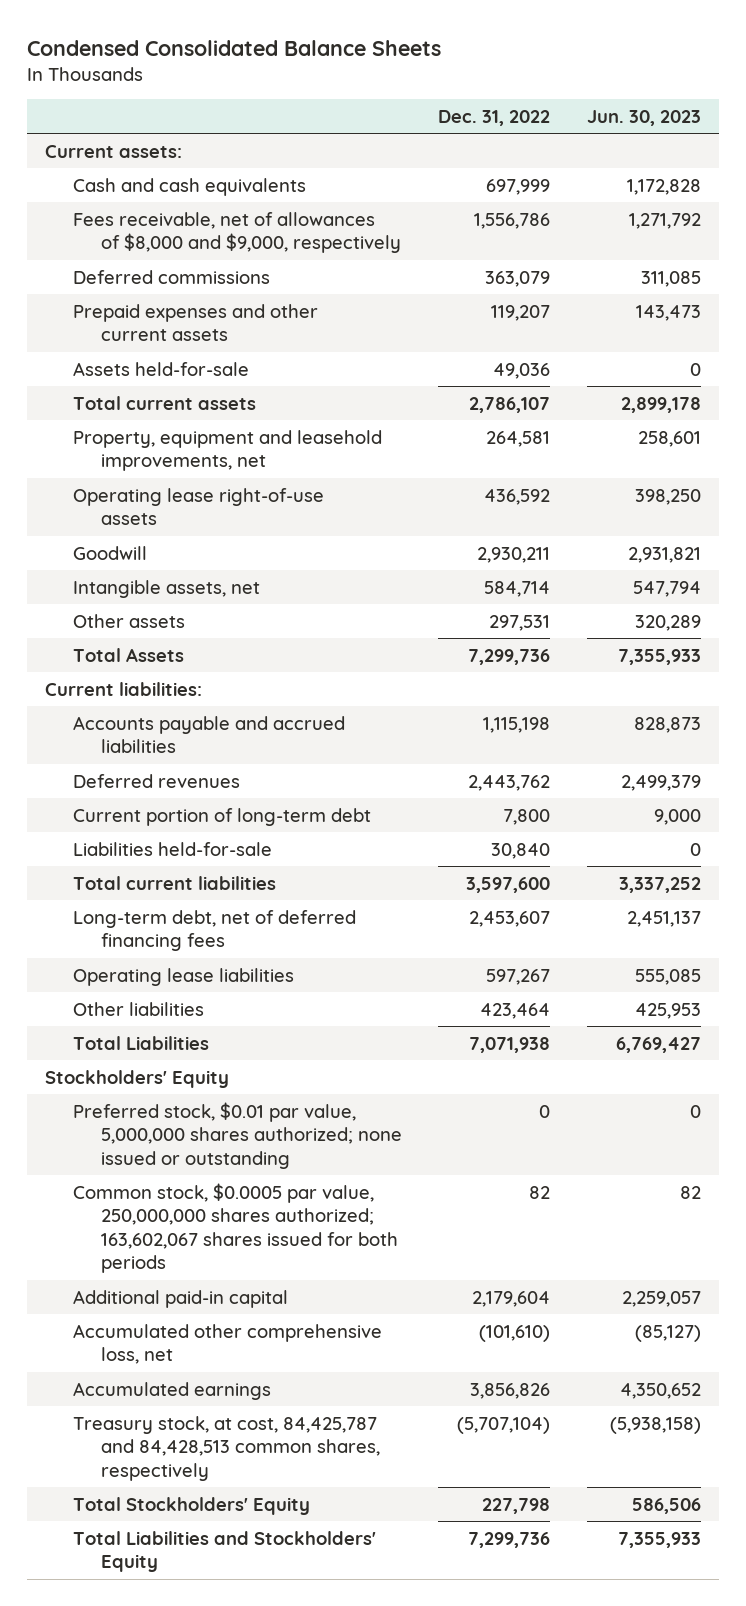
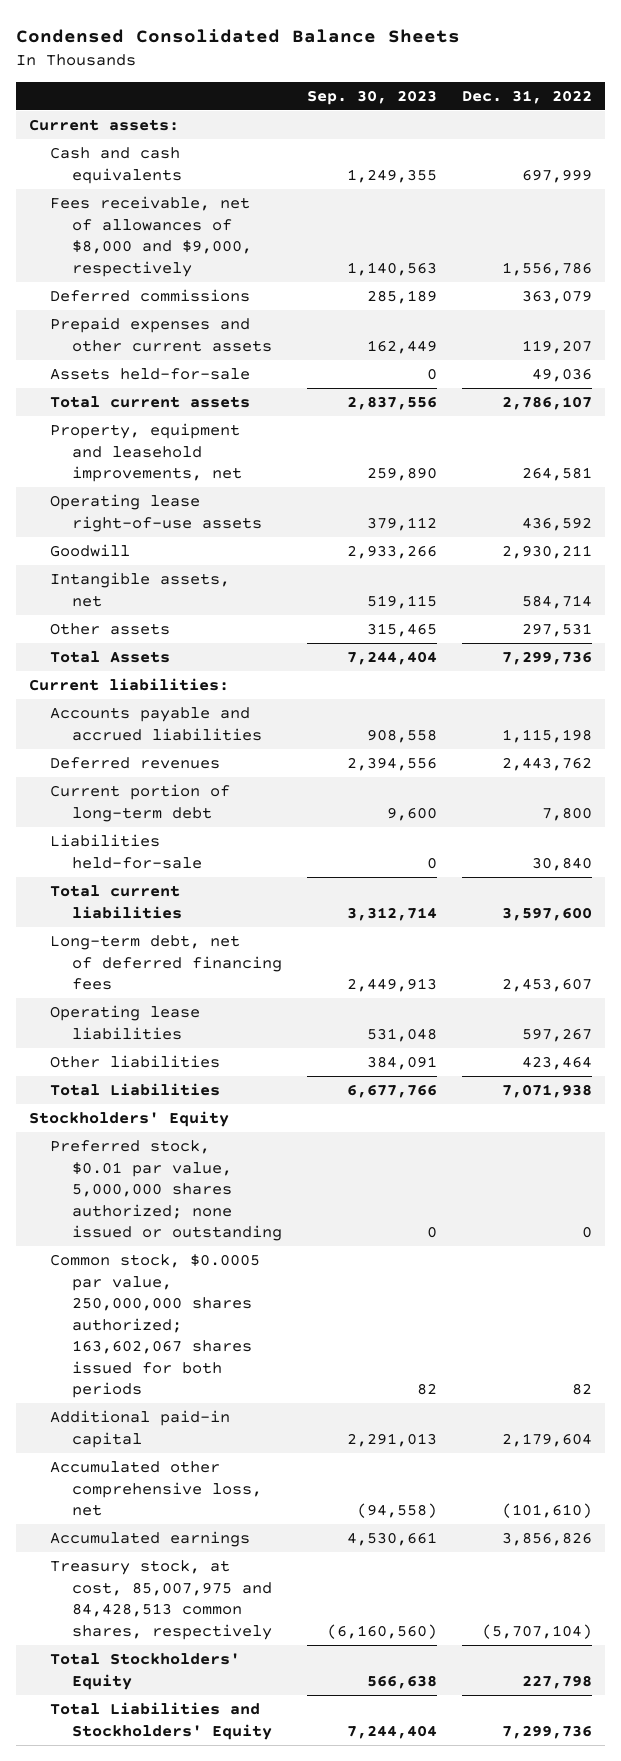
[586,110,701,127] Jun. 30, 2023 -> none
none -> [307,89,438,105] Sep. 30, 2023
[73,1415,381,1481] Treasury stock, at cost, 84,425,787 and 84,428,513 common shares, respectively -> [50,1560,273,1640] Treasury stock, at cost, 85,007,975 and 84,428,513 common shares, respectively

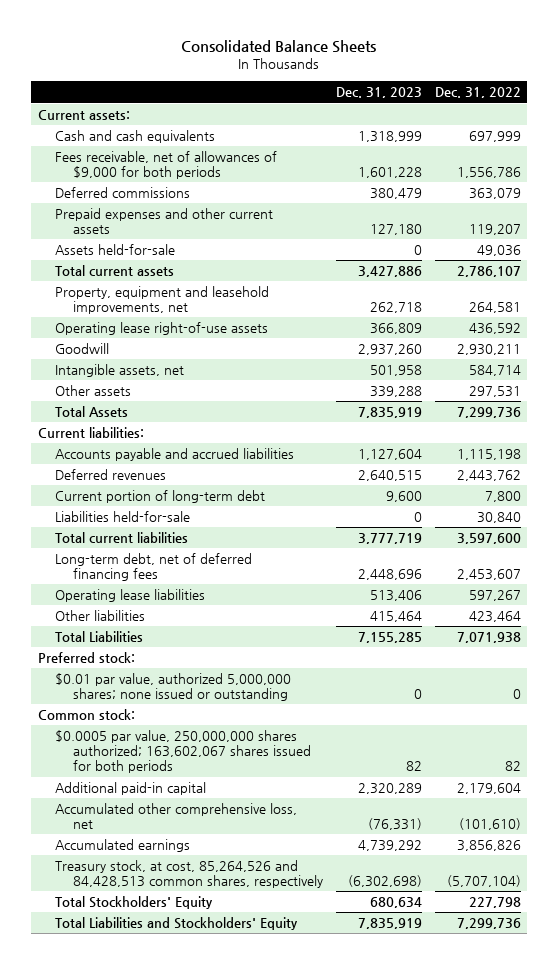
[16,29,461,44] Condensed Consolidated Balance Sheets -> [181,40,377,54] Consolidated Balance Sheets
[307,89,438,105] Sep. 30, 2023 -> none
none -> [335,87,422,99] Dec. 31, 2023
[50,196,253,277] Fees receivable, net of allowances of $8,000 and $9,000, respectively -> [55,151,278,180] Fees receivable, net of allowances of $9,000 for both periods
[28,1111,229,1128] Stockholders' Equity -> none
none -> [37,652,135,664] Preferred stock:
[50,1140,283,1242] Preferred stock, $0.01 par value, 5,000,000 shares authorized; none issued or outstanding -> [55,673,292,702] $0.01 par value, authorized 5,000,000 shares; none issued or outstanding
none -> [37,709,135,721] Common stock:
[50,1254,261,1399] Common stock, $0.0005 par value, 250,000,000 shares authorized; 163,602,067 shares issued for both periods -> [55,730,311,774] $0.0005 par value, 250,000,000 shares authorized; 163,602,067 shares issued for both periods
[50,1560,273,1640] Treasury stock, at cost, 85,007,975 and 84,428,513 common shares, respectively -> [55,860,323,889] Treasury stock, at cost, 85,264,526 and 84,428,513 common shares, respectively

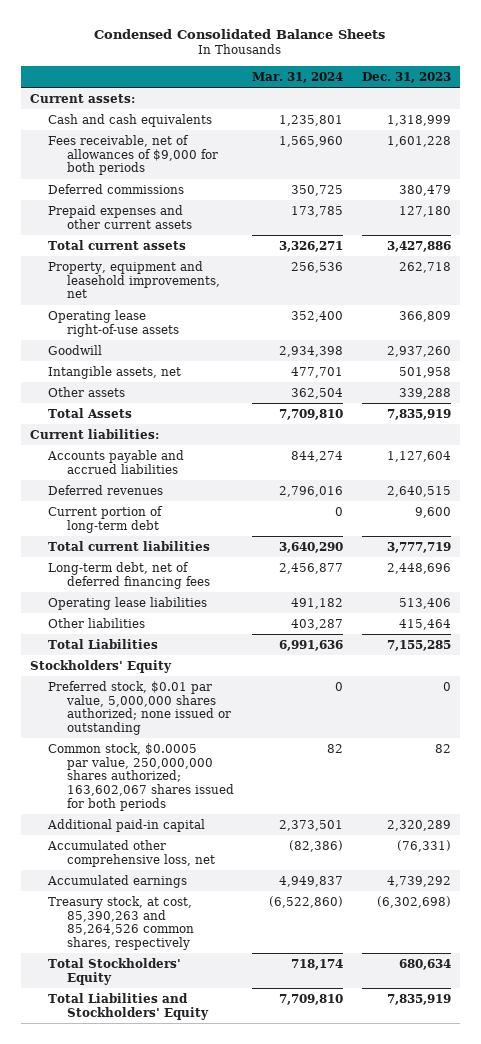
[181,40,377,54] Consolidated Balance Sheets -> [94,28,386,39] Condensed Consolidated Balance Sheets
[434,87,521,99] Dec. 31, 2022 -> none
none -> [252,71,344,83] Mar. 31, 2024
[55,244,176,256] Assets held-for-sale -> none
[55,511,191,523] Liabilities held-for-sale -> none
[37,652,135,664] Preferred stock: -> none
[37,709,135,721] Common stock: -> none
none -> [30,659,173,673] Stockholders' Equity
[55,673,292,702] $0.01 par value, authorized 5,000,000 shares; none issued or outstanding -> [48,680,231,735] Preferred stock, $0.01 par value, 5,000,000 shares authorized; none issued or outstanding
[55,730,311,774] $0.0005 par value, 250,000,000 shares authorized; 163,602,067 shares issued for both periods -> [48,742,234,811] Common stock, $0.0005 par value, 250,000,000 shares authorized; 163,602,067 shares issued for both periods
[55,860,323,889] Treasury stock, at cost, 85,264,526 and 84,428,513 common shares, respectively -> [48,895,194,950] Treasury stock, at cost, 85,390,263 and 85,264,526 common shares, respectively

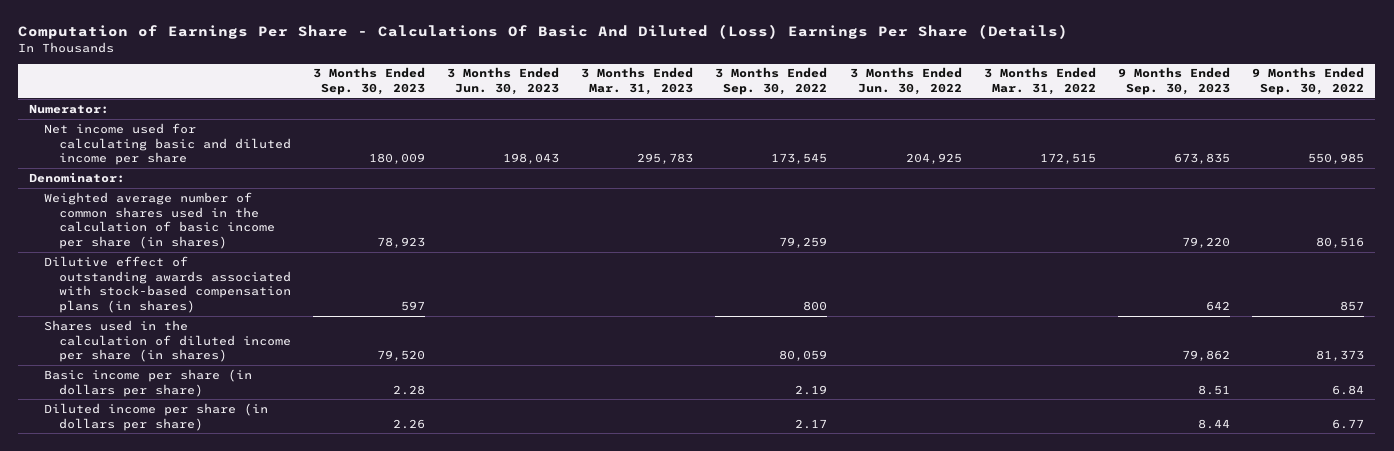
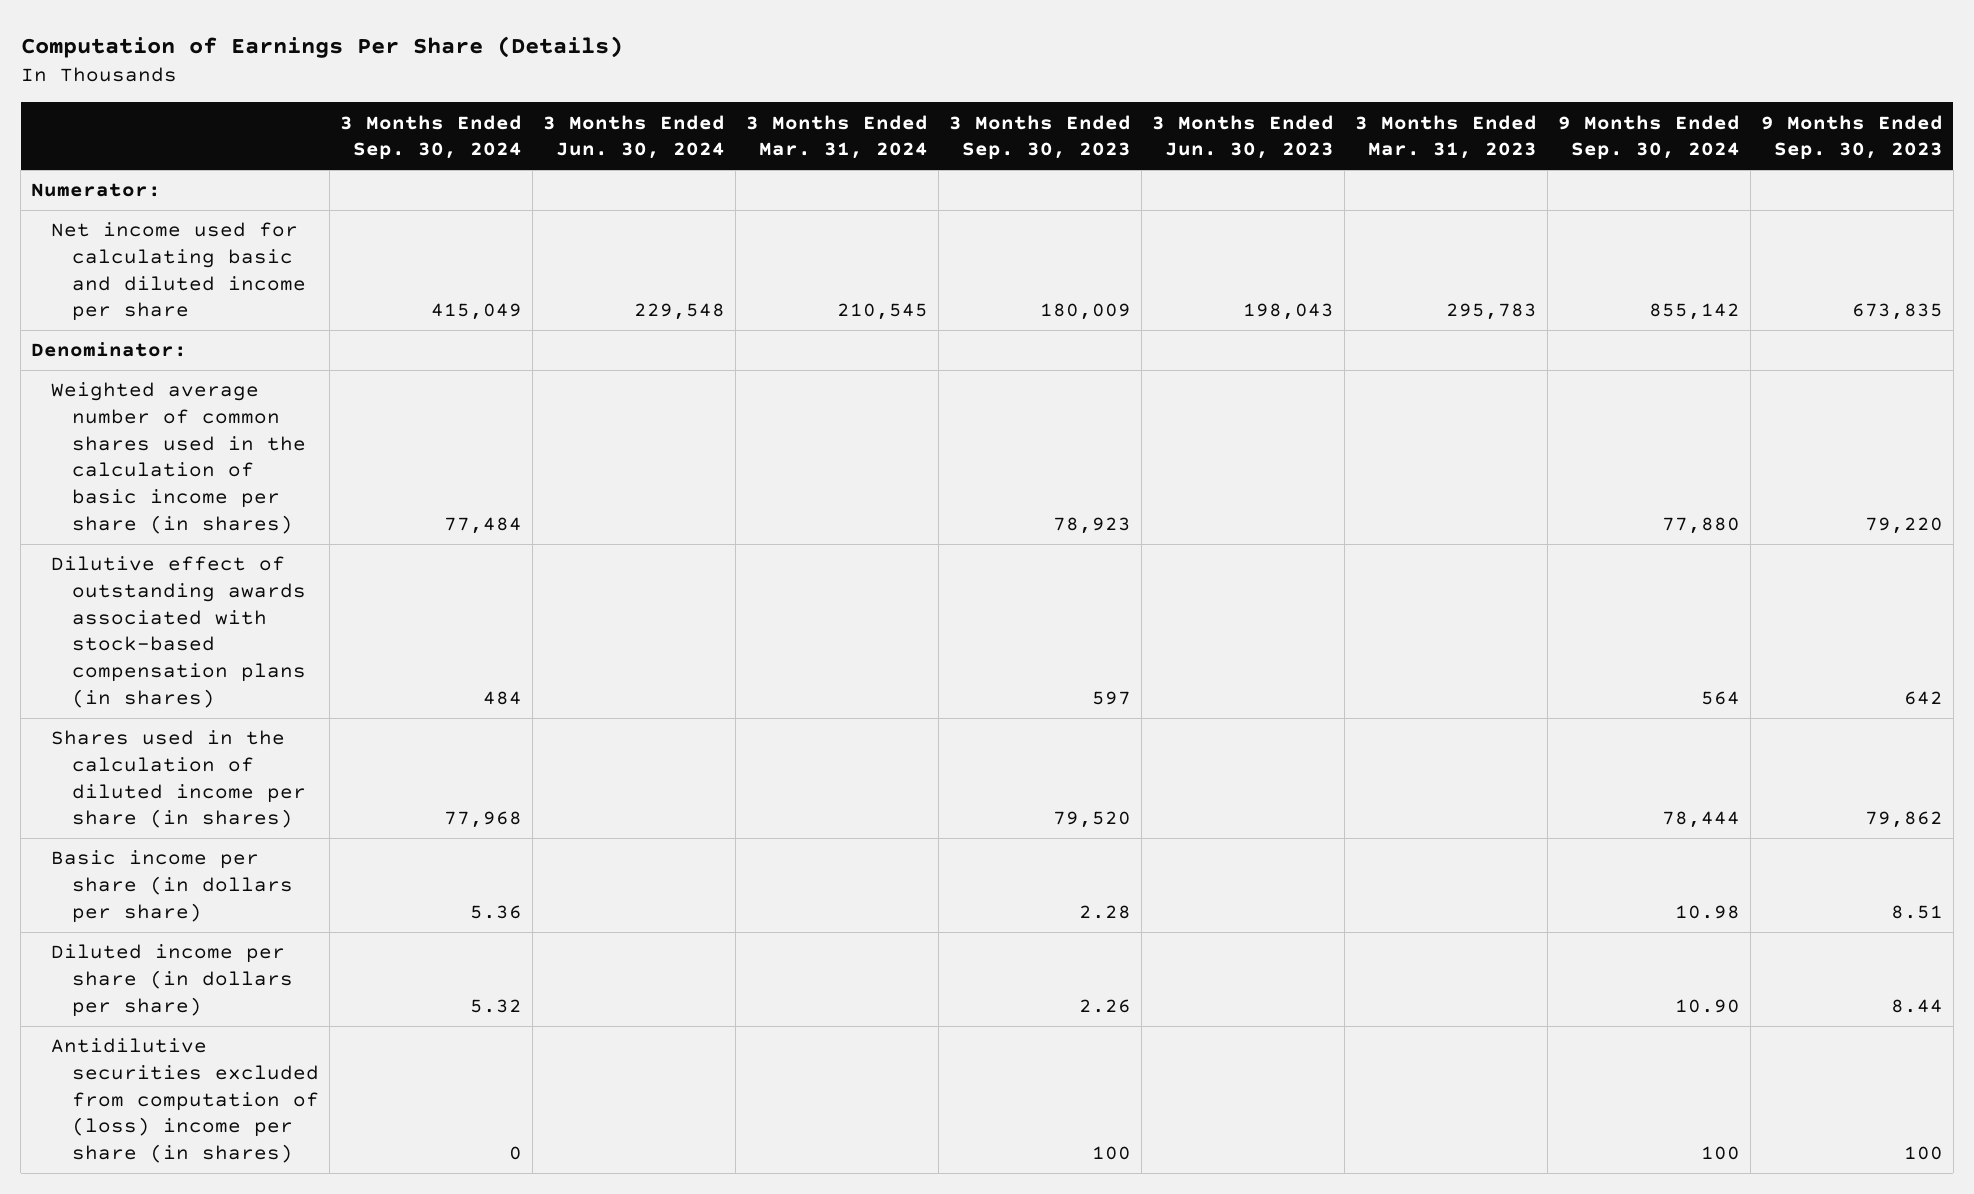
[18,24,1069,40] Computation of Earnings Per Share - Calculations Of Basic And Diluted (Loss) Earnings Per Share (Details) -> [20,36,623,59] Computation of Earnings Per Share (Details)
[715,67,828,96] 3 Months Ended Sep. 30, 2022 -> none
[849,67,962,96] 3 Months Ended Jun. 30, 2022 -> none
[983,67,1096,96] 3 Months Ended Mar. 31, 2022 -> none
[1252,67,1365,96] 9 Months Ended Sep. 30, 2022 -> none
none -> [339,114,522,160] 3 Months Ended Sep. 30, 2024
none -> [542,114,725,160] 3 Months Ended Jun. 30, 2024
none -> [745,114,928,160] 3 Months Ended Mar. 31, 2024
none -> [1557,114,1740,160] 9 Months Ended Sep. 30, 2024
none -> [51,1038,319,1164] Antidilutive securities excluded from computation of (loss) income per share (in shares)

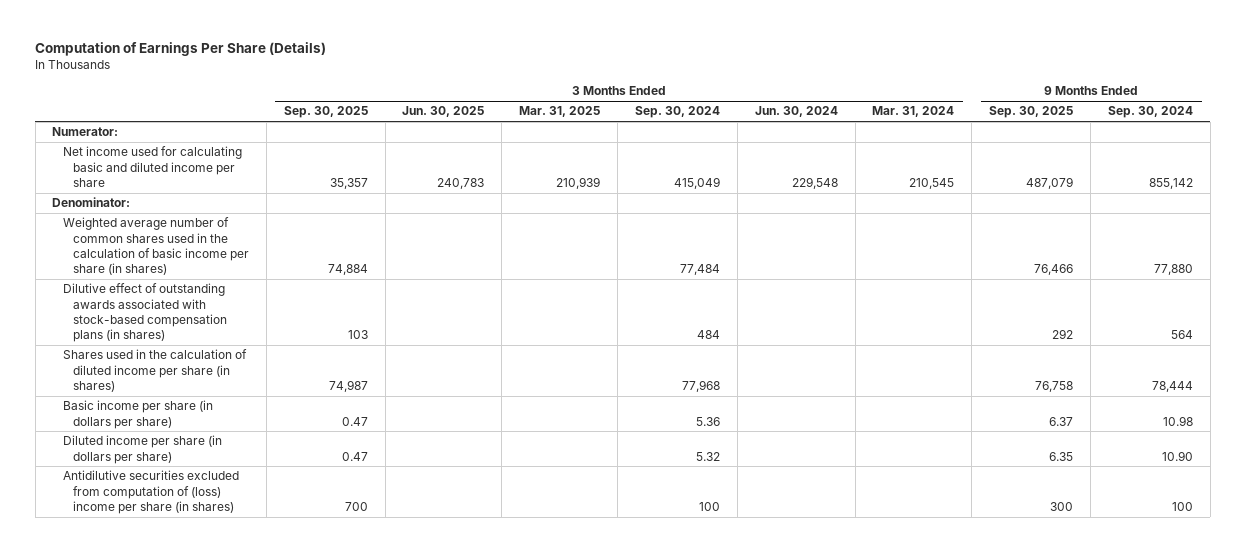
[948,114,1131,160] 3 Months Ended Sep. 30, 2023 -> none
[1151,114,1334,160] 3 Months Ended Jun. 30, 2023 -> none
[1354,114,1537,160] 3 Months Ended Mar. 31, 2023 -> none
[1760,114,1943,160] 9 Months Ended Sep. 30, 2023 -> none
none -> [283,106,368,119] Sep. 30, 2025
none -> [402,106,485,118] Jun. 30, 2025
none -> [519,106,601,118] Mar. 31, 2025
none -> [989,106,1074,119] Sep. 30, 2025
[508,1146,522,1161] 0 -> [698,501,720,511] 100

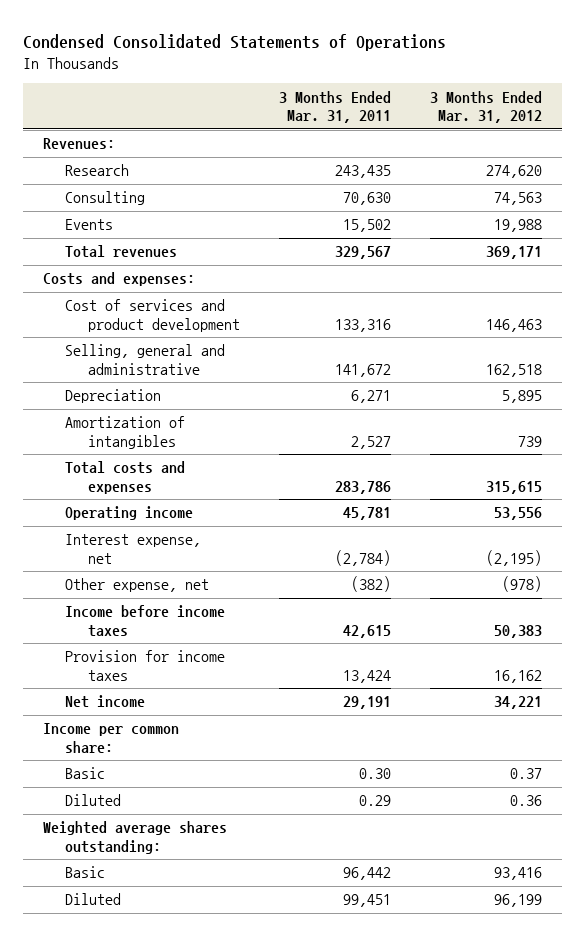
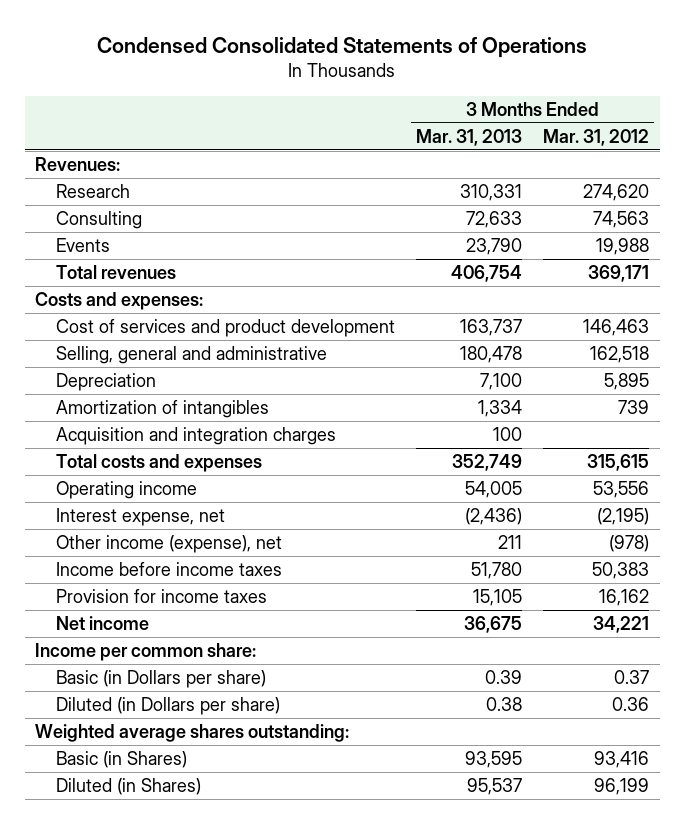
[278,90,391,124] 3 Months Ended Mar. 31, 2011 -> none
none -> [416,128,523,146] Mar. 31, 2013
none -> [56,427,337,446] Acquisition and integration charges
[65,578,210,593] Other expense, net -> [56,535,283,554] Other income (expense), net
[65,767,106,780] Basic -> [56,670,267,689] Basic (in Dollars per share)
[65,794,122,807] Diluted -> [56,697,281,716] Diluted (in Dollars per share)
[65,866,106,879] Basic -> [56,751,188,769] Basic (in Shares)
[65,893,122,906] Diluted -> [56,778,202,796] Diluted (in Shares)

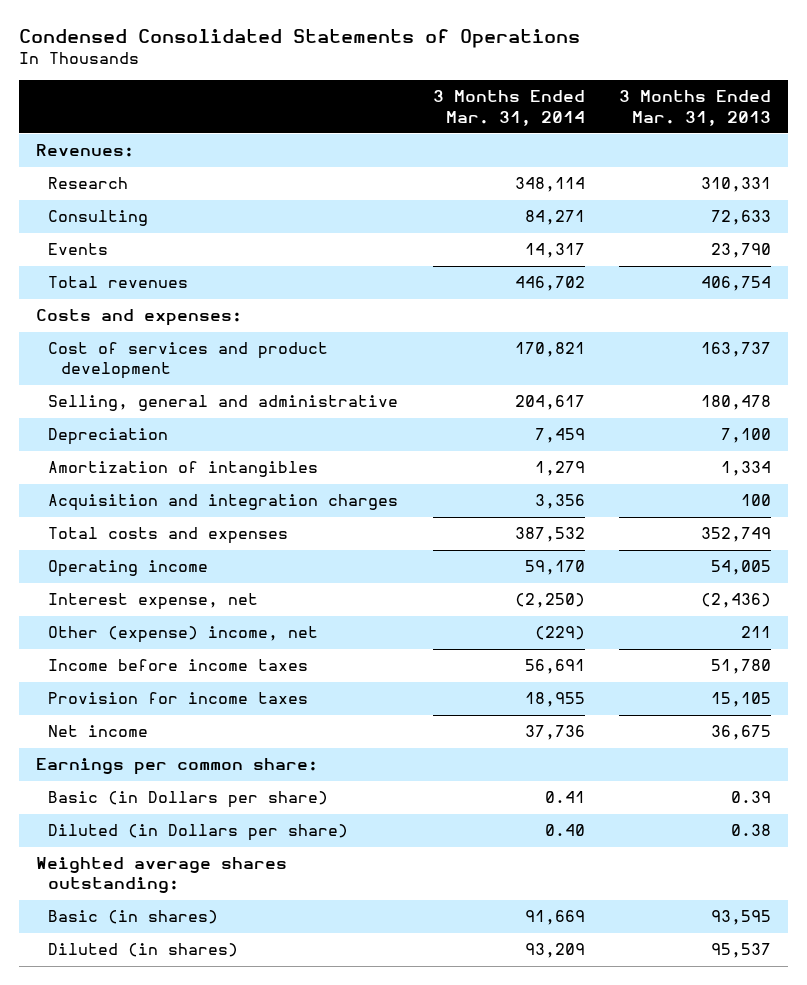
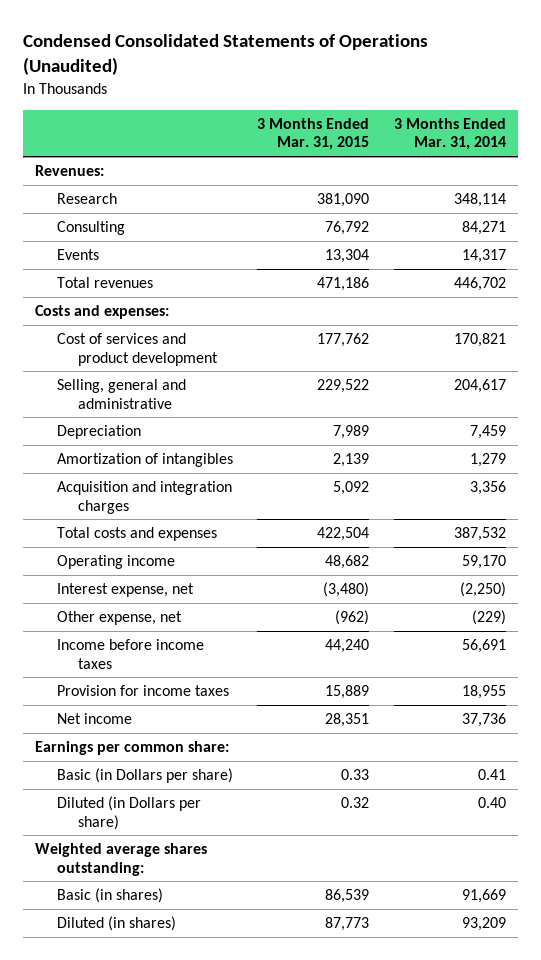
[18,29,580,49] Condensed Consolidated Statements of Operations -> [22,34,428,76] Condensed Consolidated Statements of Operations (Unaudited)
[619,90,772,126] 3 Months Ended Mar. 31, 2013 -> none
none -> [257,117,370,151] 3 Months Ended Mar. 31, 2015
[48,626,319,644] Other (expense) income, net -> [56,611,182,626] Other expense, net

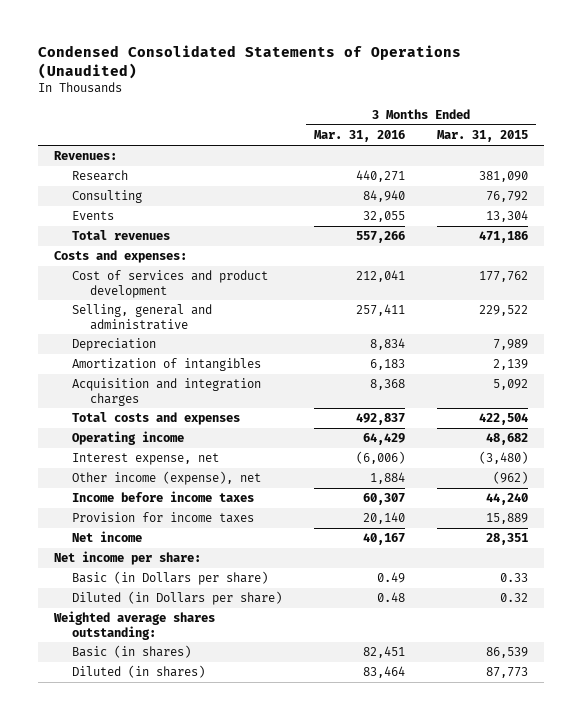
[393,117,506,151] 3 Months Ended Mar. 31, 2014 -> none
none -> [314,130,406,143] Mar. 31, 2016
[56,611,182,626] Other expense, net -> [72,471,262,486] Other income (expense), net
[34,741,229,756] Earnings per common share: -> [54,551,202,566] Net income per share:

